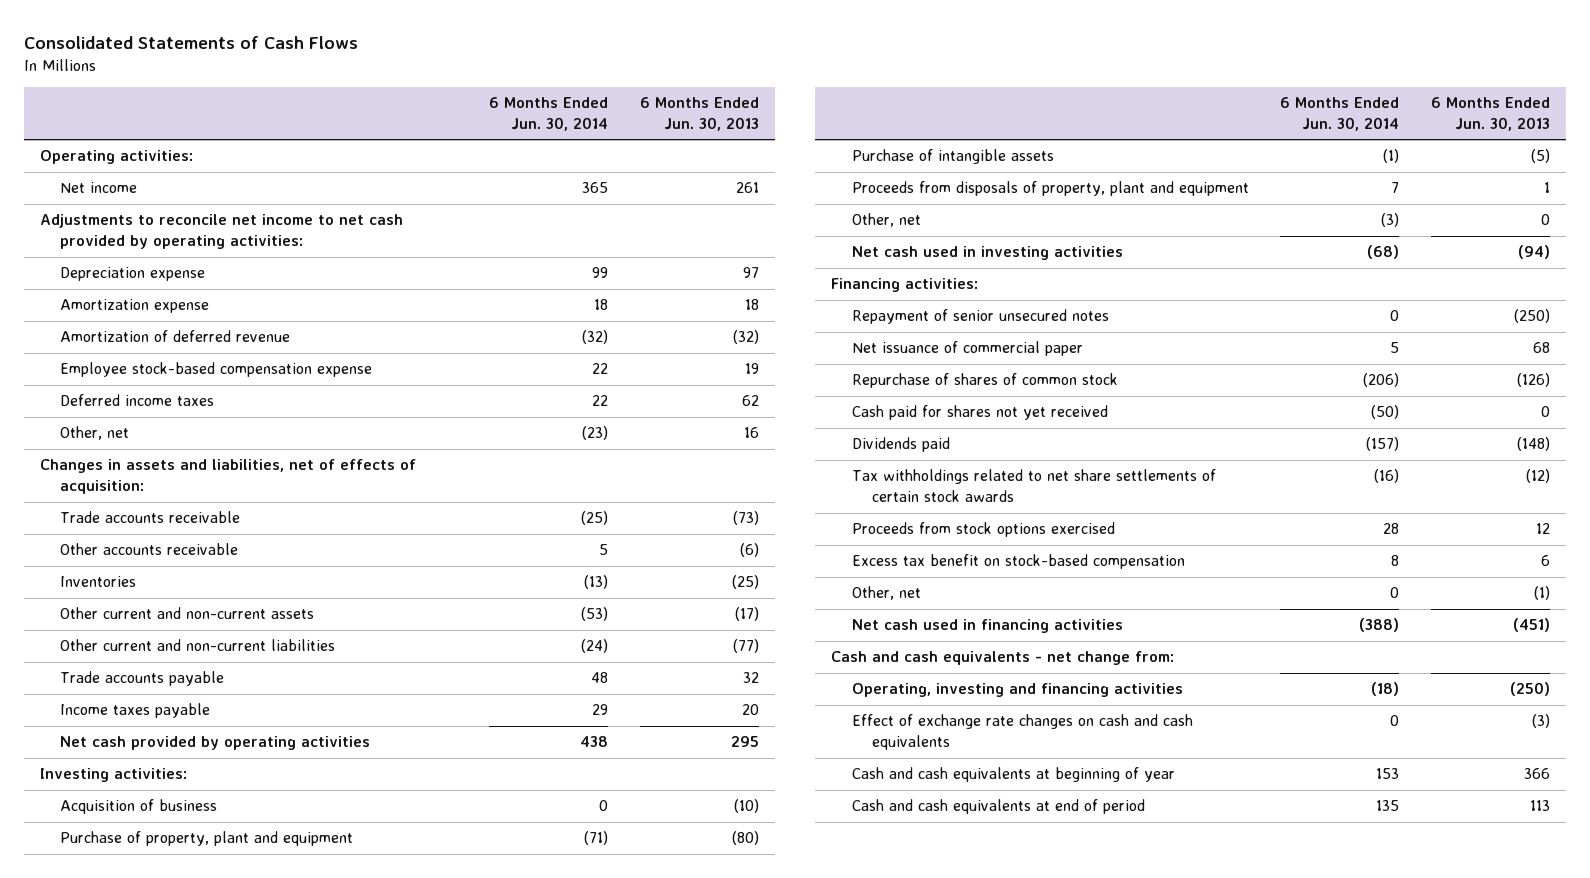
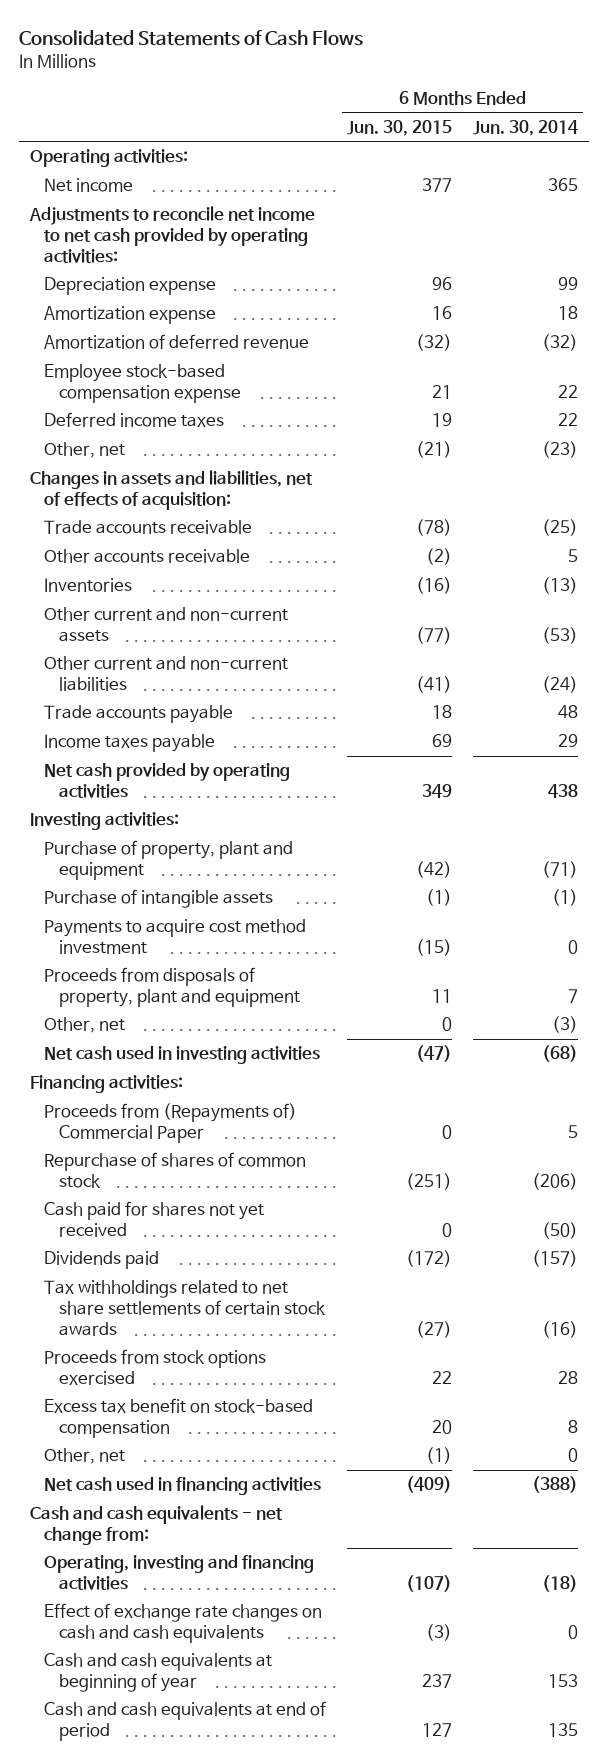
[639,97,759,131] 6 Months Ended Jun. 30, 2013 -> none
none -> [347,120,453,137] Jun. 30, 2015
[60,799,218,815] Acquisition of business -> none
none -> [44,919,307,955] Payments to acquire cost method investment
[851,309,1109,325] Repayment of senior unsecured notes -> none
[851,341,1083,357] Net issuance of commercial paper -> none
none -> [44,1103,298,1144] Proceeds from (Repayments of) Commercial Paper

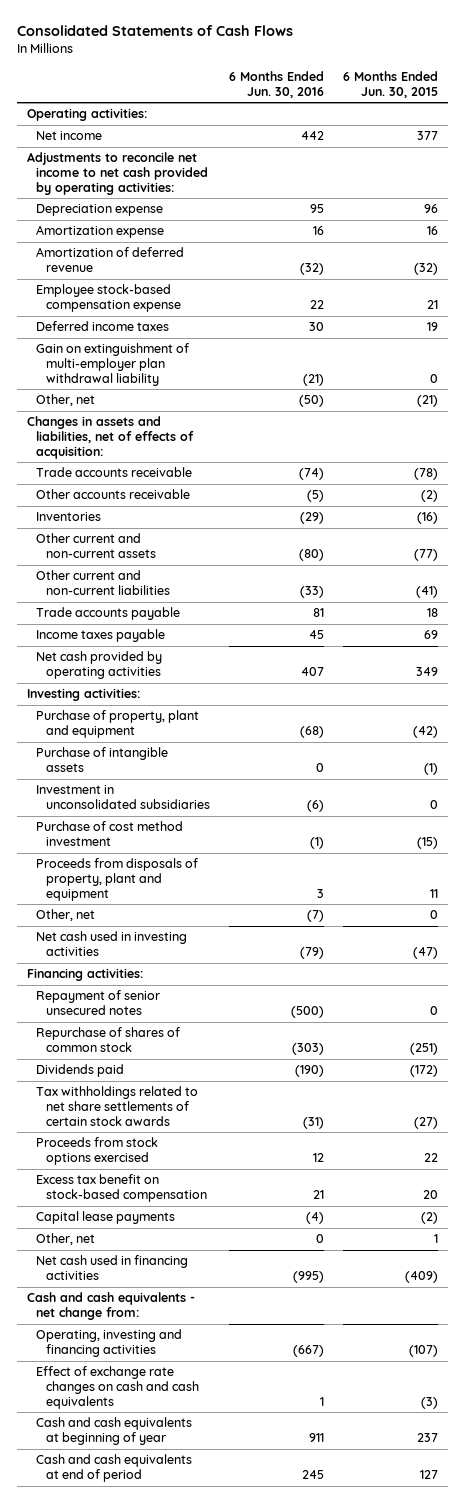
[473,120,579,137] Jun. 30, 2014 -> none
none -> [229,71,325,98] 6 Months Ended Jun. 30, 2016
none -> [36,343,190,386] Gain on extinguishment of multi-employer plan withdrawal liability
none -> [36,785,210,810] Investment in unconsolidated subsidiaries
[44,919,307,955] Payments to acquire cost method investment -> [36,821,184,847] Purchase of cost method investment
[44,1103,298,1144] Proceeds from (Repayments of) Commercial Paper -> none
none -> [36,990,161,1016] Repayment of senior unsecured notes
[44,1201,265,1238] Cash paid for shares not yet received -> none
none -> [36,1211,176,1225] Capital lease payments
[426,1447,453,1465] (1) -> [434,1234,439,1244] 1

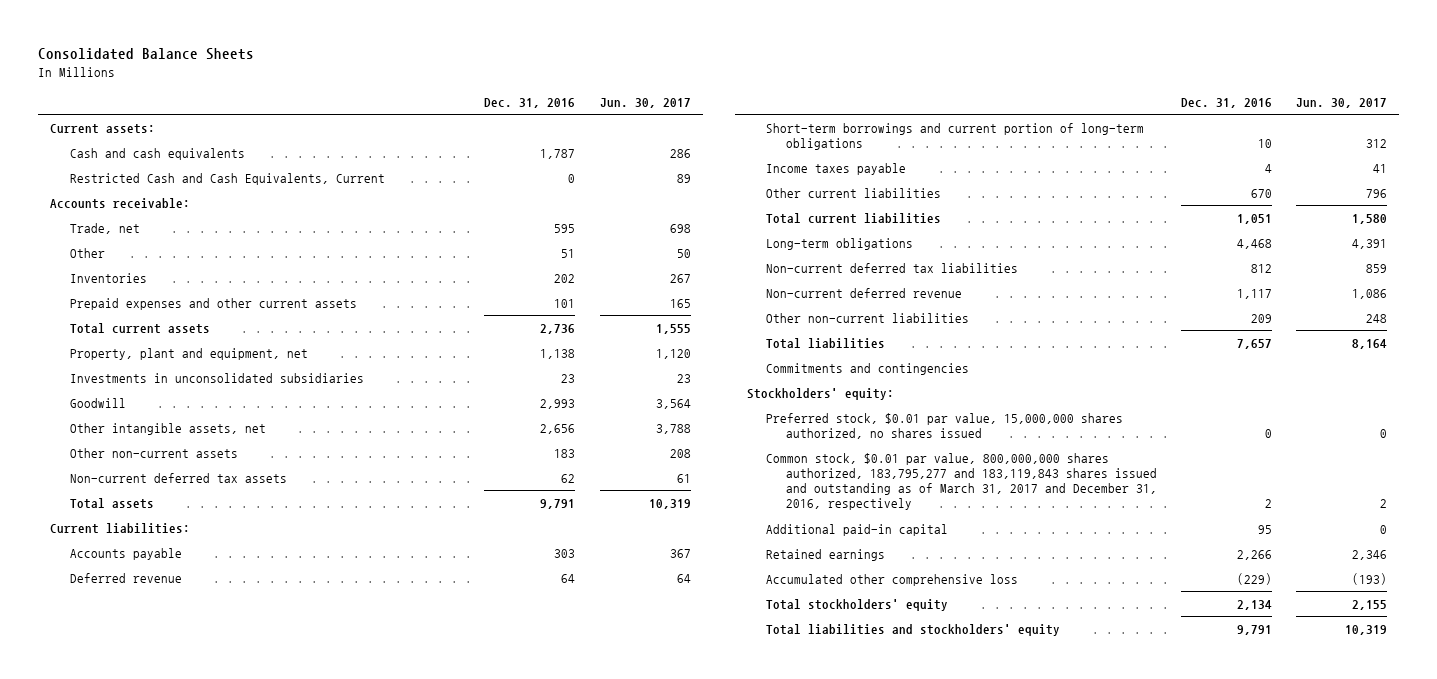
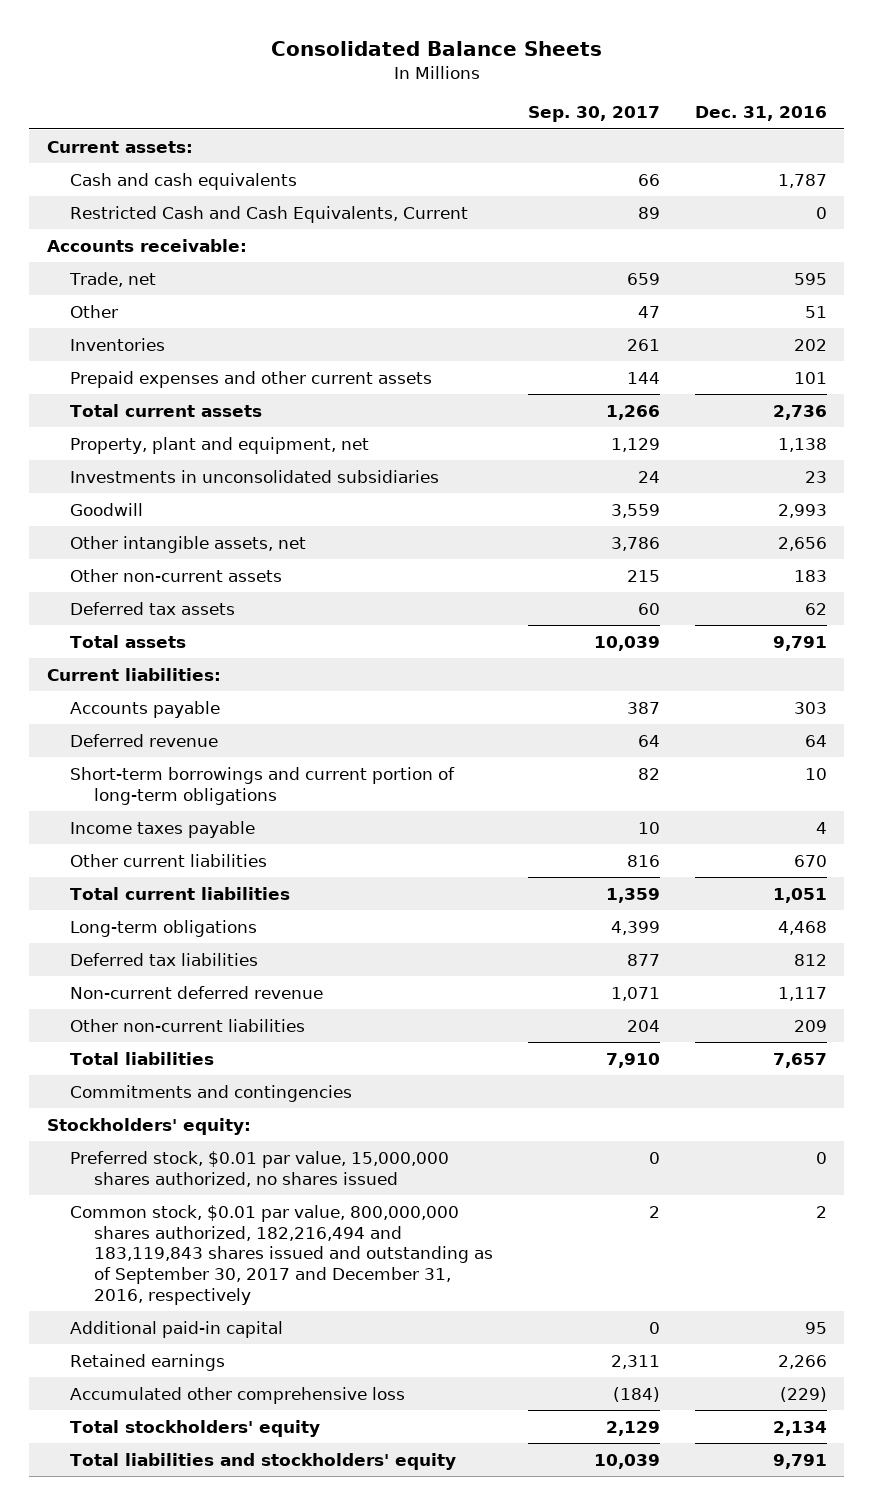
[599,97,691,108] Jun. 30, 2017 -> none
none -> [527,106,660,123] Sep. 30, 2017
[69,472,287,483] Non-current deferred tax assets -> [70,601,236,615] Deferred tax assets
[766,262,1019,273] Non-current deferred tax liabilities -> [70,952,259,966] Deferred tax liabilities
[766,452,1157,511] Common stock, $0.01 par value, 800,000,000 shares authorized, 183,795,277 and 183,119,843 shares issued and outstanding as of March 31, 2017 and December 31, 2016, respectively -> [70,1204,494,1305] Common stock, $0.01 par value, 800,000,000 shares authorized, 182,216,494 and 183,119,843 shares issued and outstanding as of September 30, 2017 and December 31, 2016, respectively

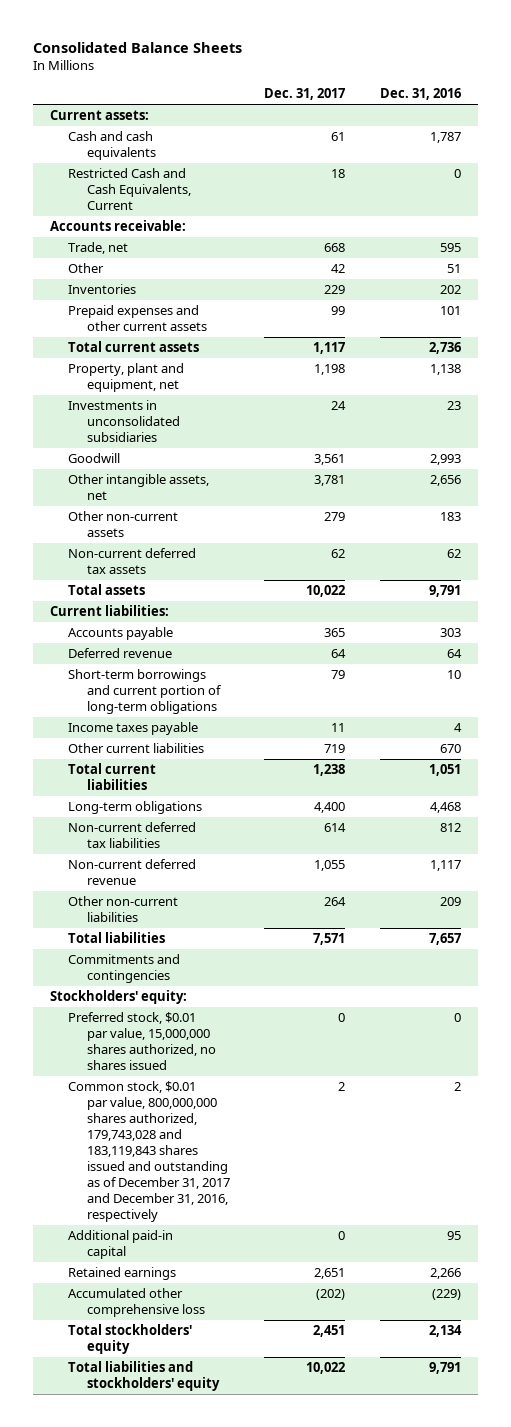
[527,106,660,123] Sep. 30, 2017 -> none
none -> [264,88,346,101] Dec. 31, 2017
[70,601,236,615] Deferred tax assets -> [68,548,197,575] Non-current deferred tax assets
[70,952,259,966] Deferred tax liabilities -> [68,822,197,849] Non-current deferred tax liabilities
[70,1204,494,1305] Common stock, $0.01 par value, 800,000,000 shares authorized, 182,216,494 and 183,119,843 shares issued and outstanding as of September 30, 2017 and December 31, 2016, respectively -> [68,1081,230,1222] Common stock, $0.01 par value, 800,000,000 shares authorized, 179,743,028 and 183,119,843 shares issued and outstanding as of December 31, 2017 and December 31, 2016, respectively

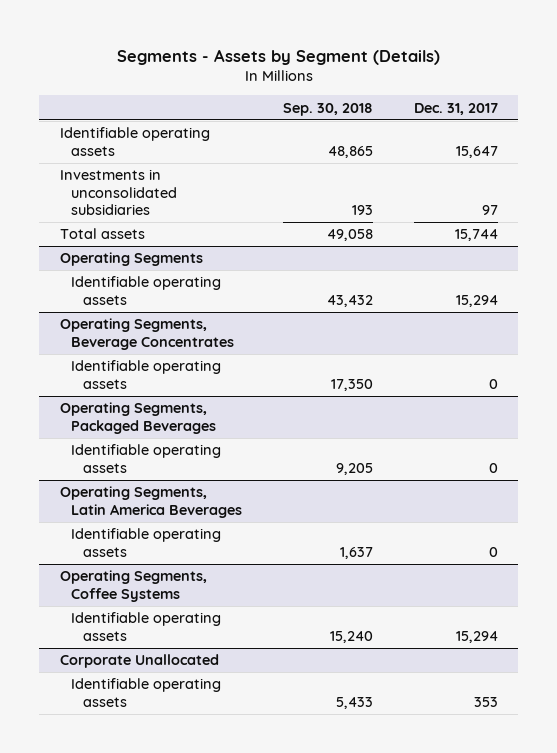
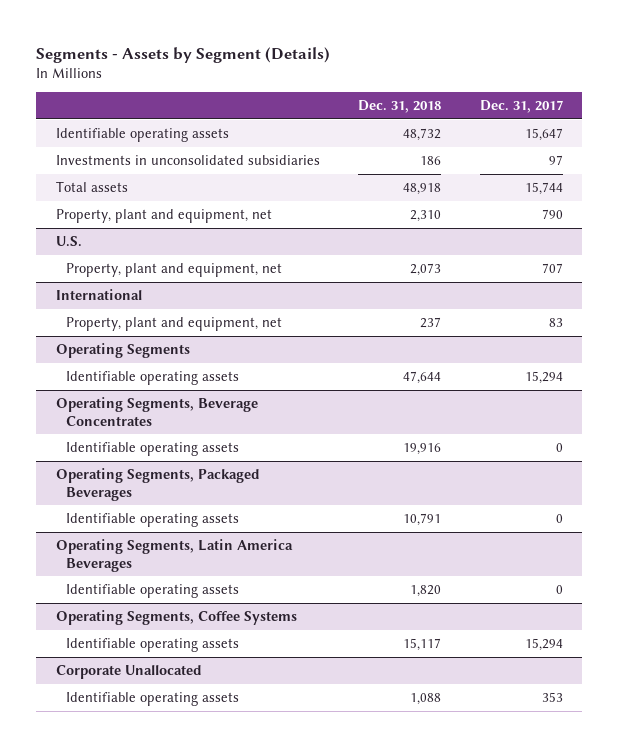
[282,102,373,116] Sep. 30, 2018 -> none
none -> [358,100,442,114] Dec. 31, 2018
none -> [55,208,272,223] Property, plant and equipment, net
none -> [55,235,82,247] U.S.
none -> [65,262,282,277] Property, plant and equipment, net
none -> [55,288,142,300] International
none -> [65,316,282,331] Property, plant and equipment, net

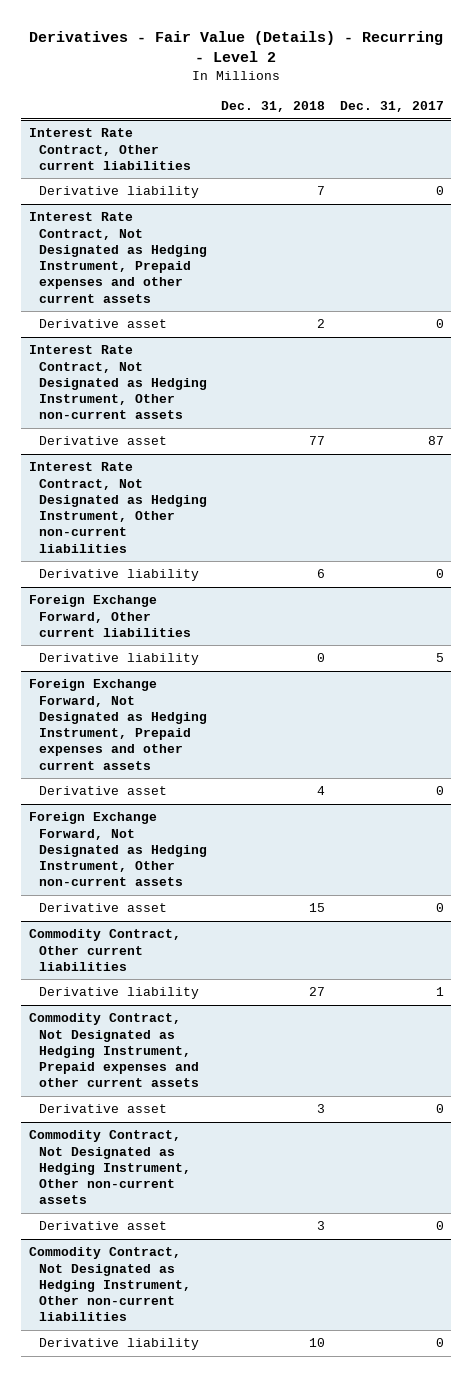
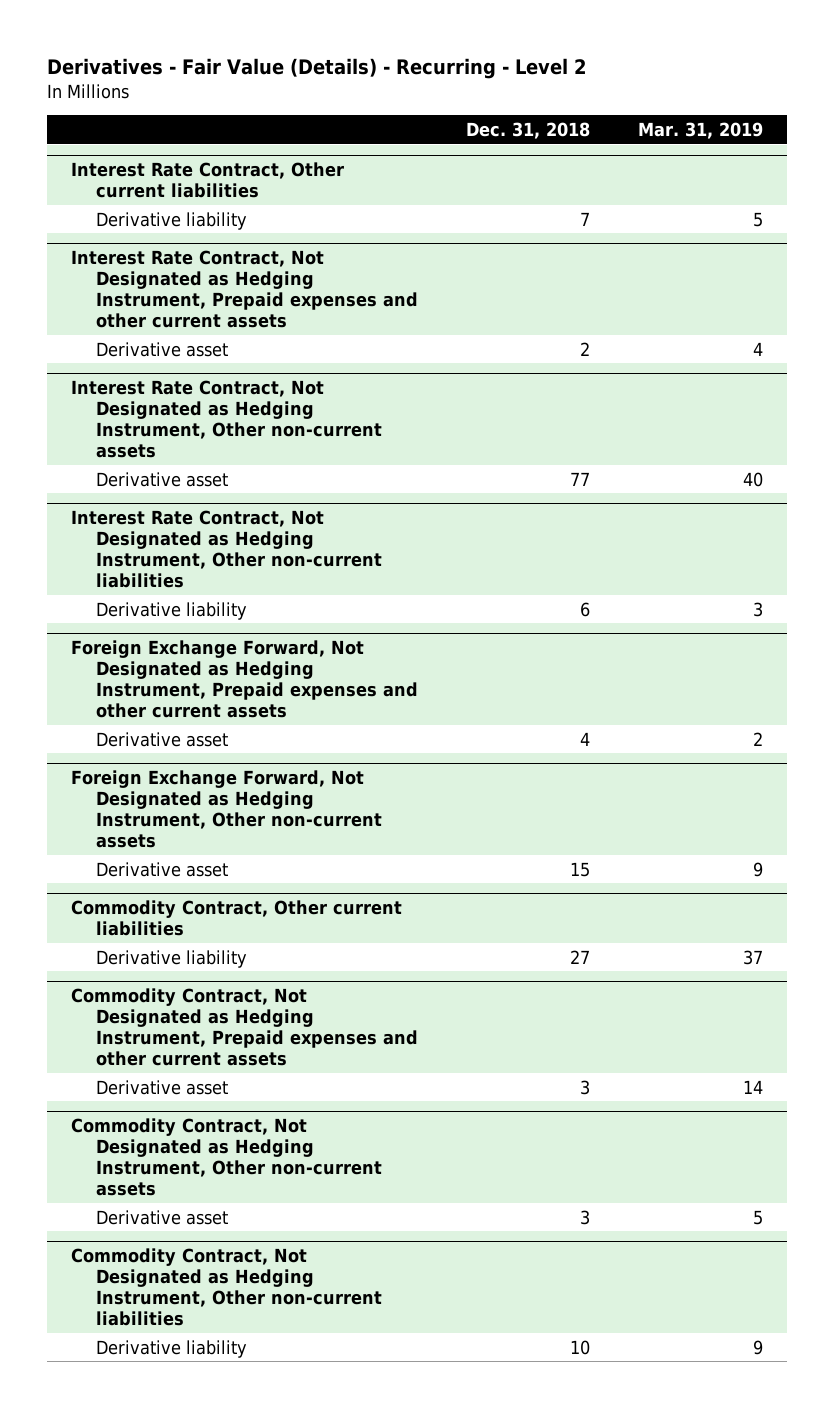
[339,101,444,113] Dec. 31, 2017 -> none
none -> [637,122,763,140] Mar. 31, 2019
[28,595,191,637] Foreign Exchange Forward, Other current liabilities -> none
[38,653,199,666] Derivative liability -> none

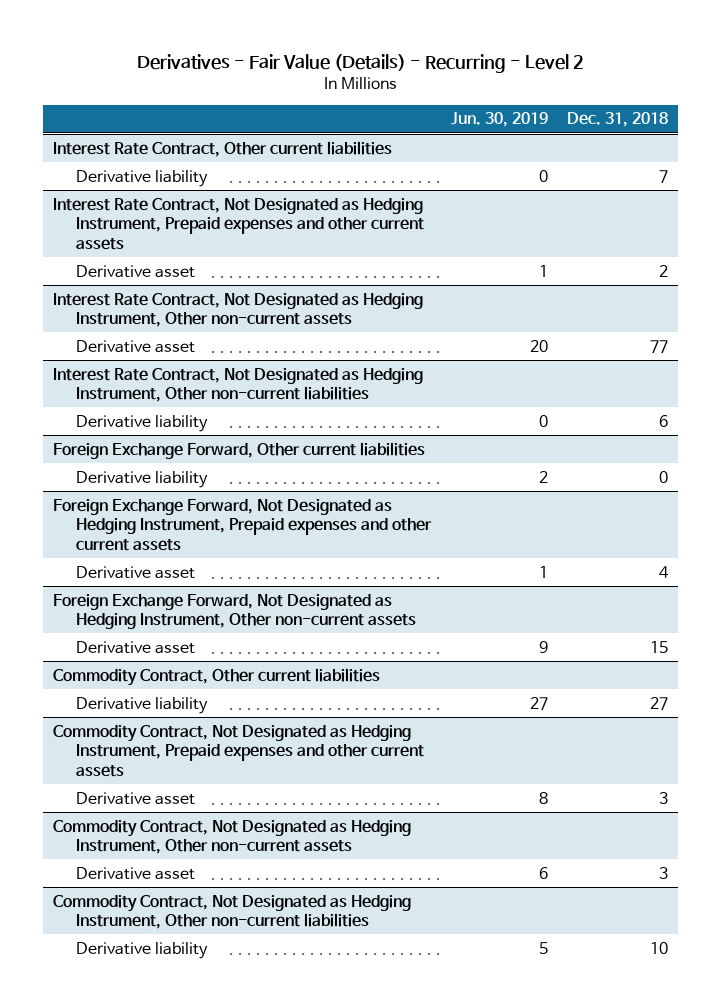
[637,122,763,140] Mar. 31, 2019 -> none
none -> [450,112,548,128] Jun. 30, 2019
none -> [53,441,426,459] Foreign Exchange Forward, Other current liabilities
none -> [76,470,209,488] Derivative liability

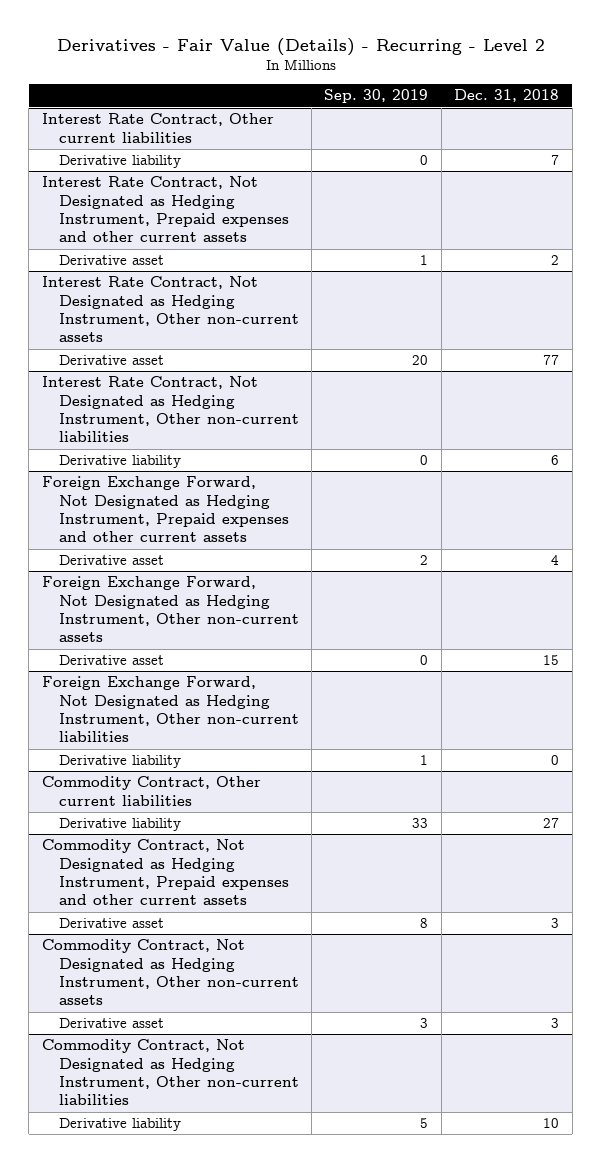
[450,112,548,128] Jun. 30, 2019 -> none
none -> [324,89,429,104] Sep. 30, 2019
[53,441,426,459] Foreign Exchange Forward, Other current liabilities -> none
[76,470,209,488] Derivative liability -> none
none -> [41,676,299,743] Foreign Exchange Forward, Not Designated as Hedging Instrument, Other non-current liabilities
none -> [58,755,181,769] Derivative liability

